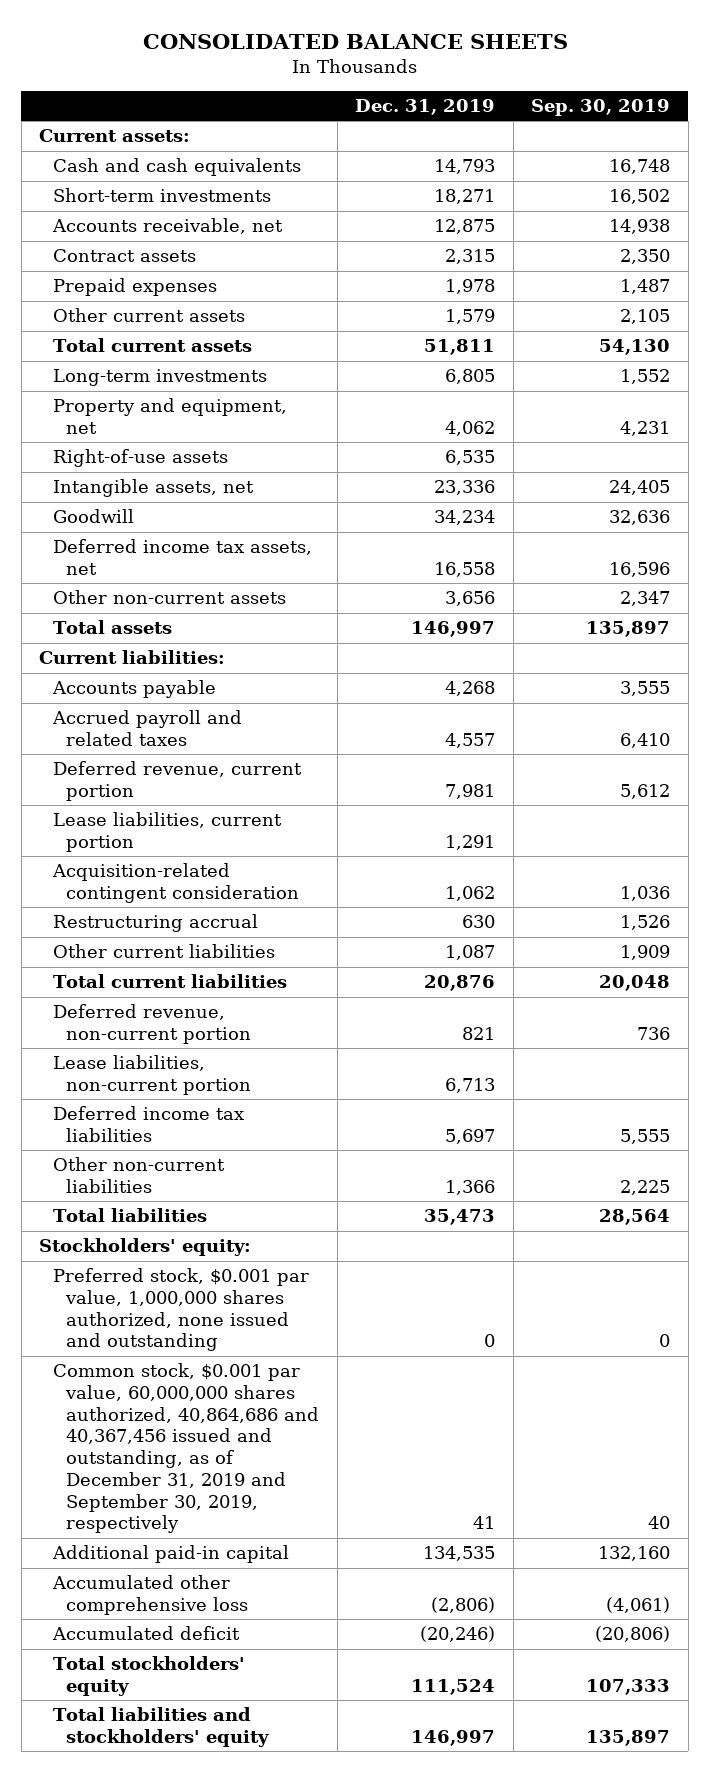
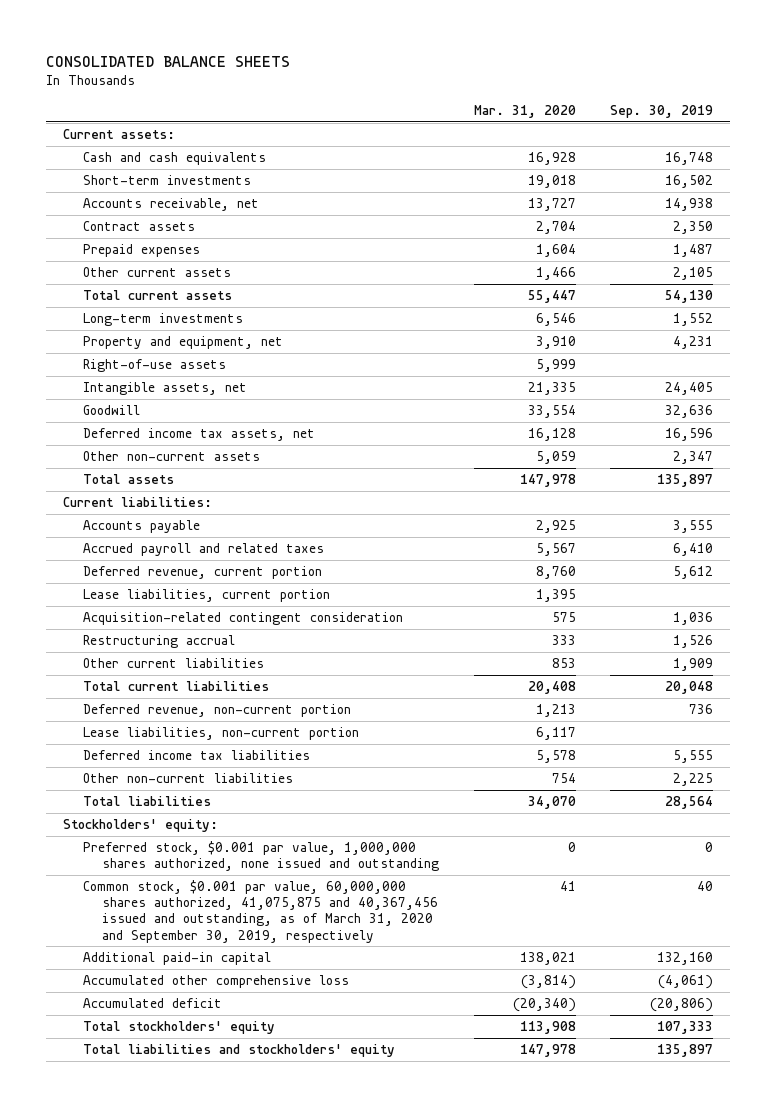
[355,99,496,116] Dec. 31, 2019 -> none
none -> [473,104,576,118] Mar. 31, 2020
[52,1363,320,1534] Common stock, $0.001 par value, 60,000,000 shares authorized, 40,864,686 and 40,367,456 issued and outstanding, as of December 31, 2019 and September 30, 2019, respectively -> [82,880,439,943] Common stock, $0.001 par value, 60,000,000 shares authorized, 41,075,875 and 40,367,456 issued and outstanding, as of March 31, 2020 and September 30, 2019, respectively

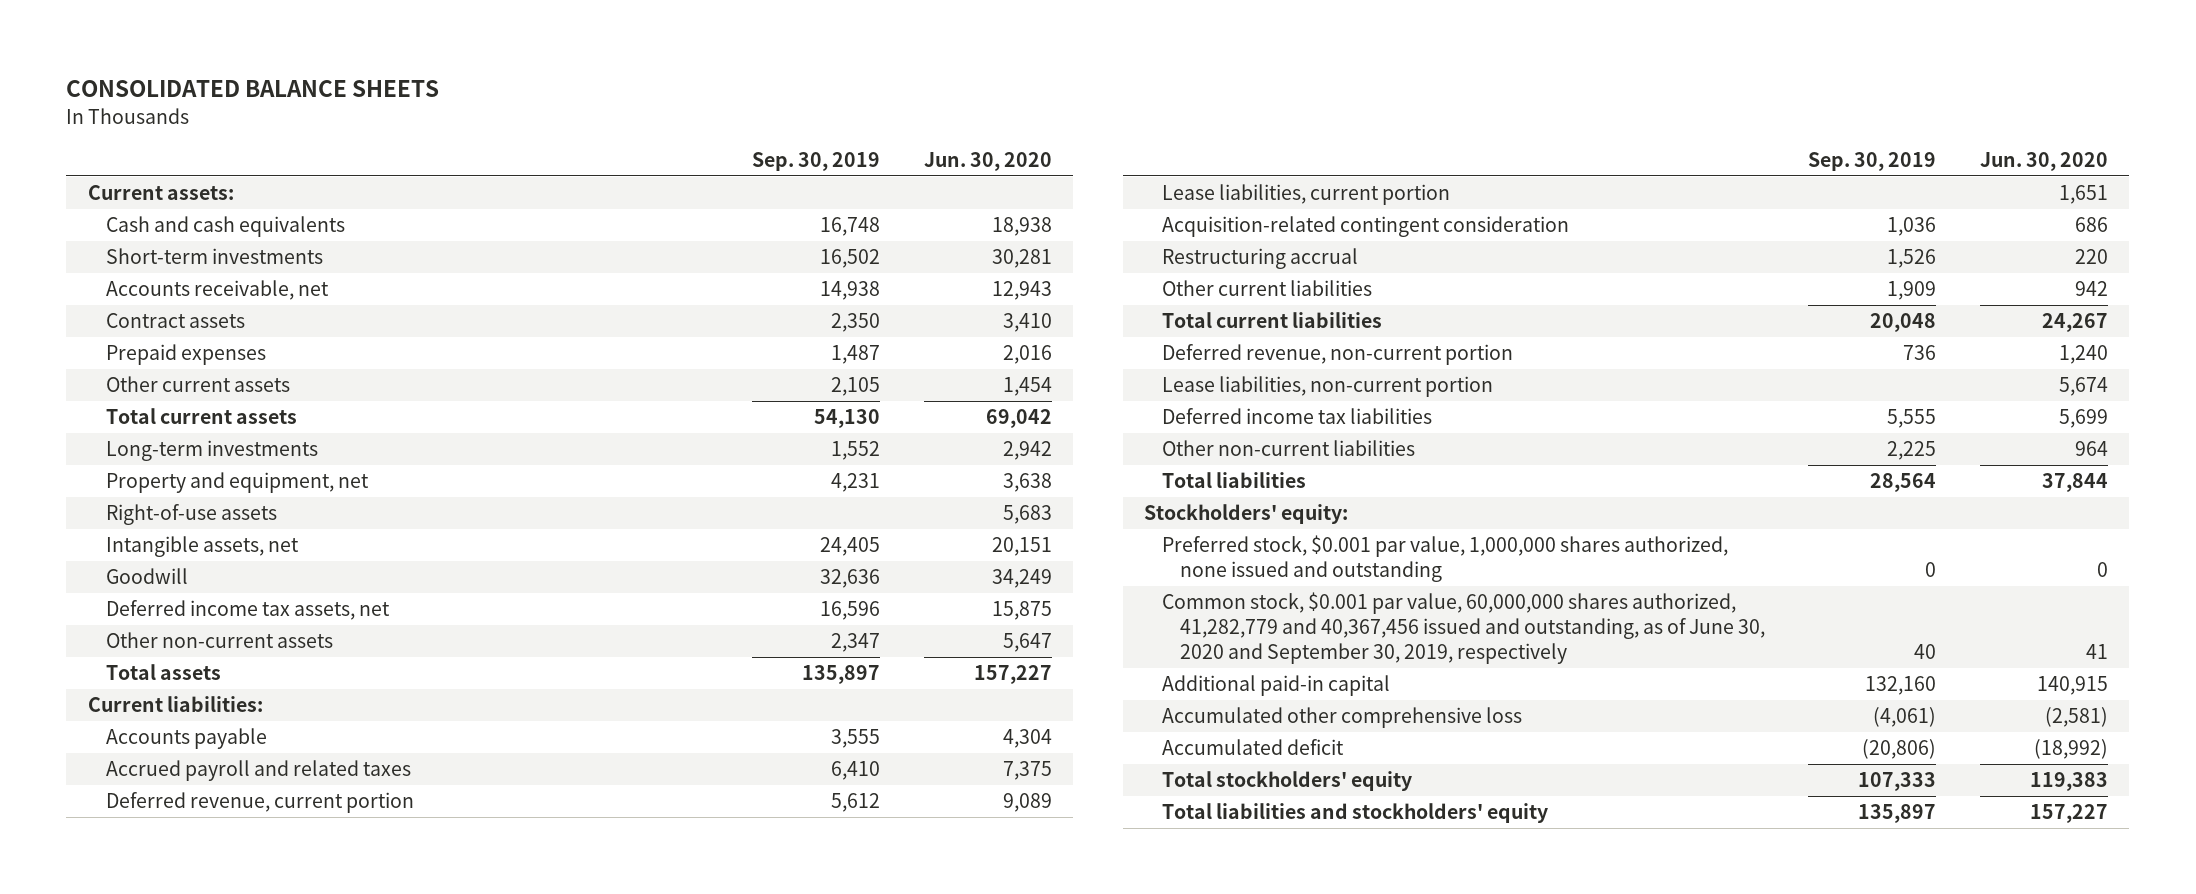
[473,104,576,118] Mar. 31, 2020 -> none
none -> [923,151,1052,171] Jun. 30, 2020
[82,880,439,943] Common stock, $0.001 par value, 60,000,000 shares authorized, 41,075,875 and 40,367,456 issued and outstanding, as of March 31, 2020 and September 30, 2019, respectively -> [1162,592,1766,665] Common stock, $0.001 par value, 60,000,000 shares authorized, 41,282,779 and 40,367,456 issued and outstanding, as of June 30, 2020 and September 30, 2019, respectively

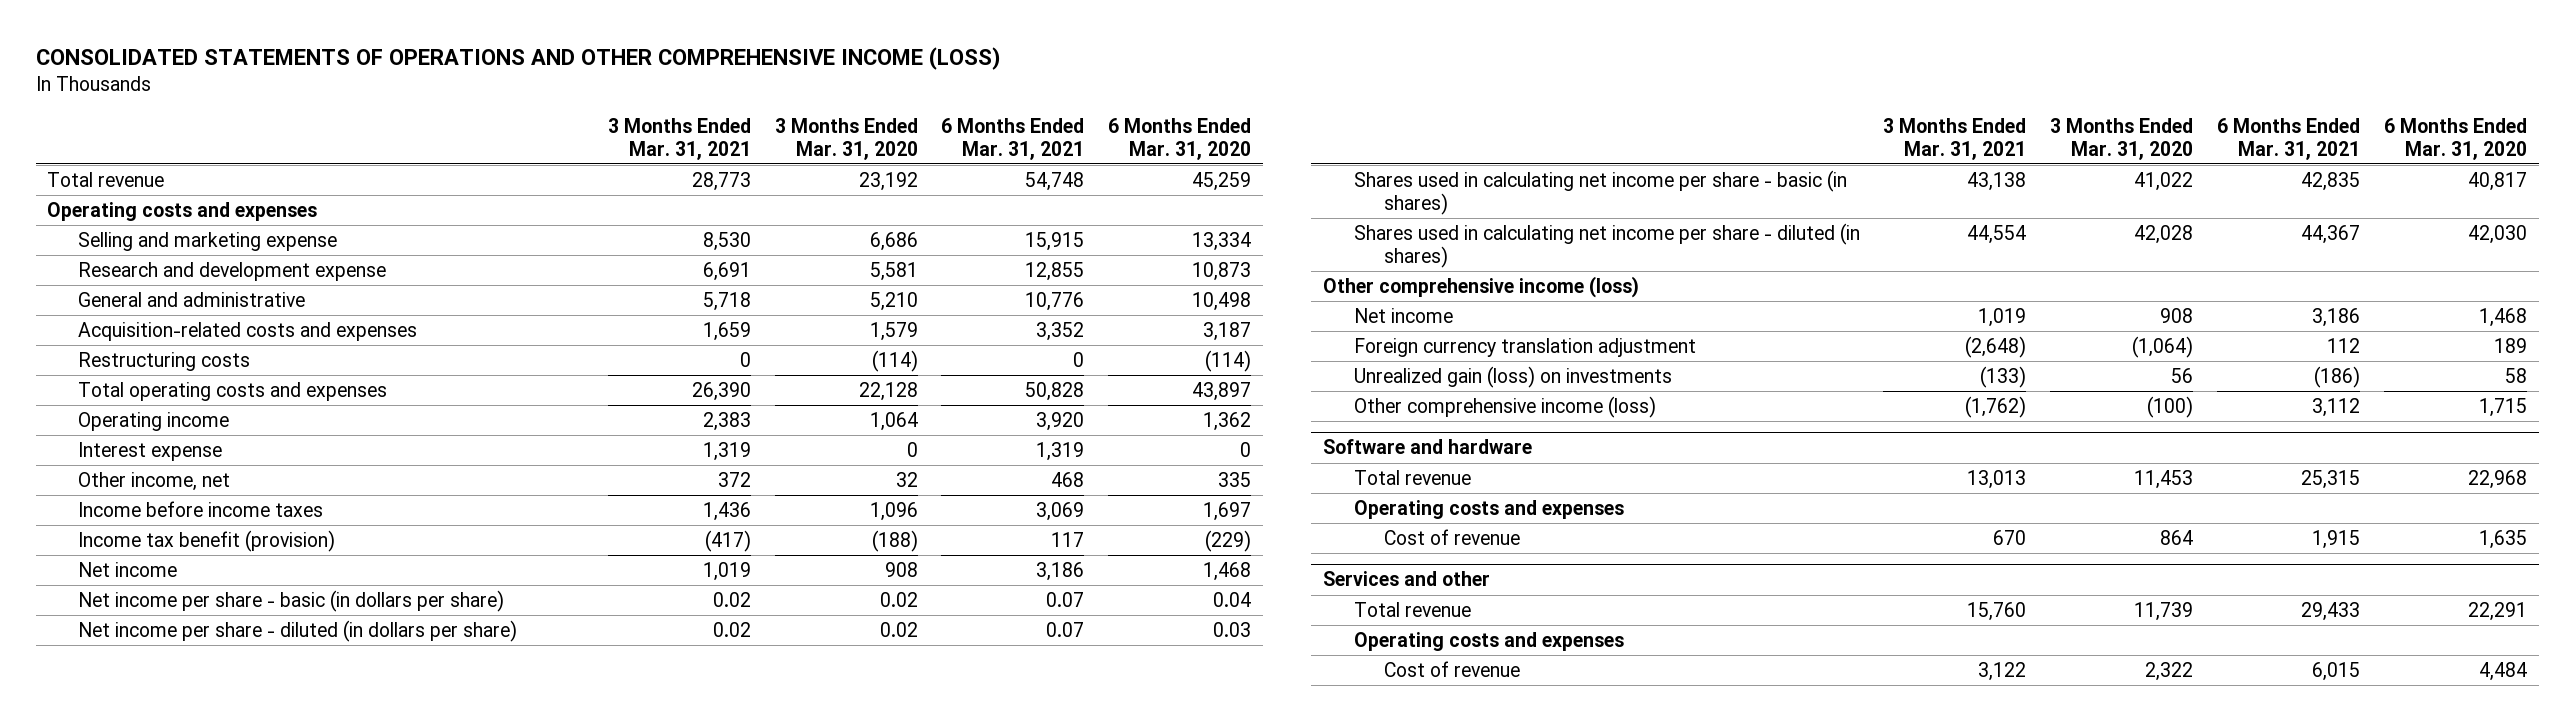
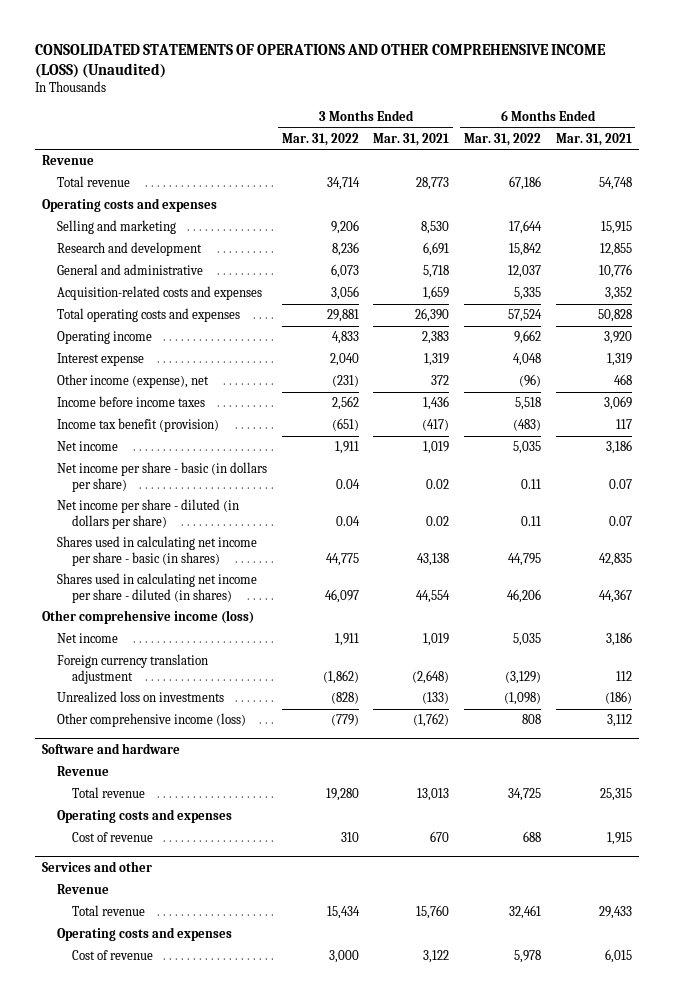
[35,47,1001,71] CONSOLIDATED STATEMENTS OF OPERATIONS AND OTHER COMPREHENSIVE INCOME (LOSS) -> [35,43,607,78] CONSOLIDATED STATEMENTS OF OPERATIONS AND OTHER COMPREHENSIVE INCOME (LOSS) (Unaudited)
[774,117,918,160] 3 Months Ended Mar. 31, 2020 -> none
[1108,117,1252,160] 6 Months Ended Mar. 31, 2020 -> none
none -> [281,132,359,146] Mar. 31, 2022
none -> [464,132,542,146] Mar. 31, 2022
none -> [42,155,95,166] Revenue
[78,231,338,251] Selling and marketing expense -> [57,220,177,235] Selling and marketing
[78,261,387,281] Research and development expense -> [57,242,203,257] Research and development
[78,351,251,371] Restructuring costs -> none
[78,471,231,491] Other income, net -> [57,374,210,389] Other income (expense), net
[1353,365,1672,388] Unrealized gain (loss) on investments -> [57,691,225,704] Unrealized loss on investments
none -> [57,766,110,777] Revenue
none -> [57,884,110,895] Revenue

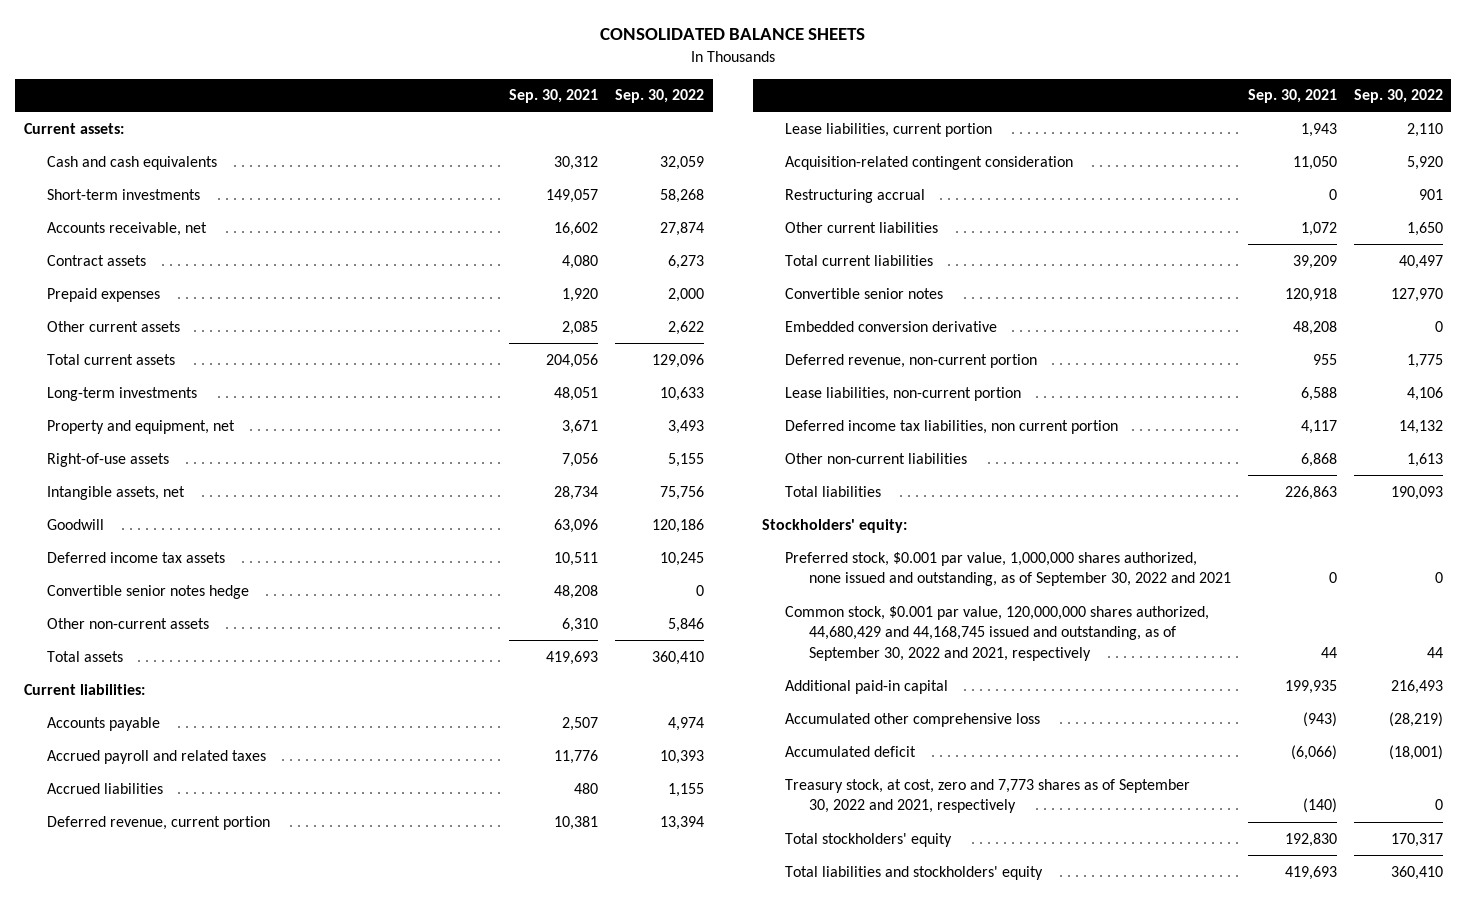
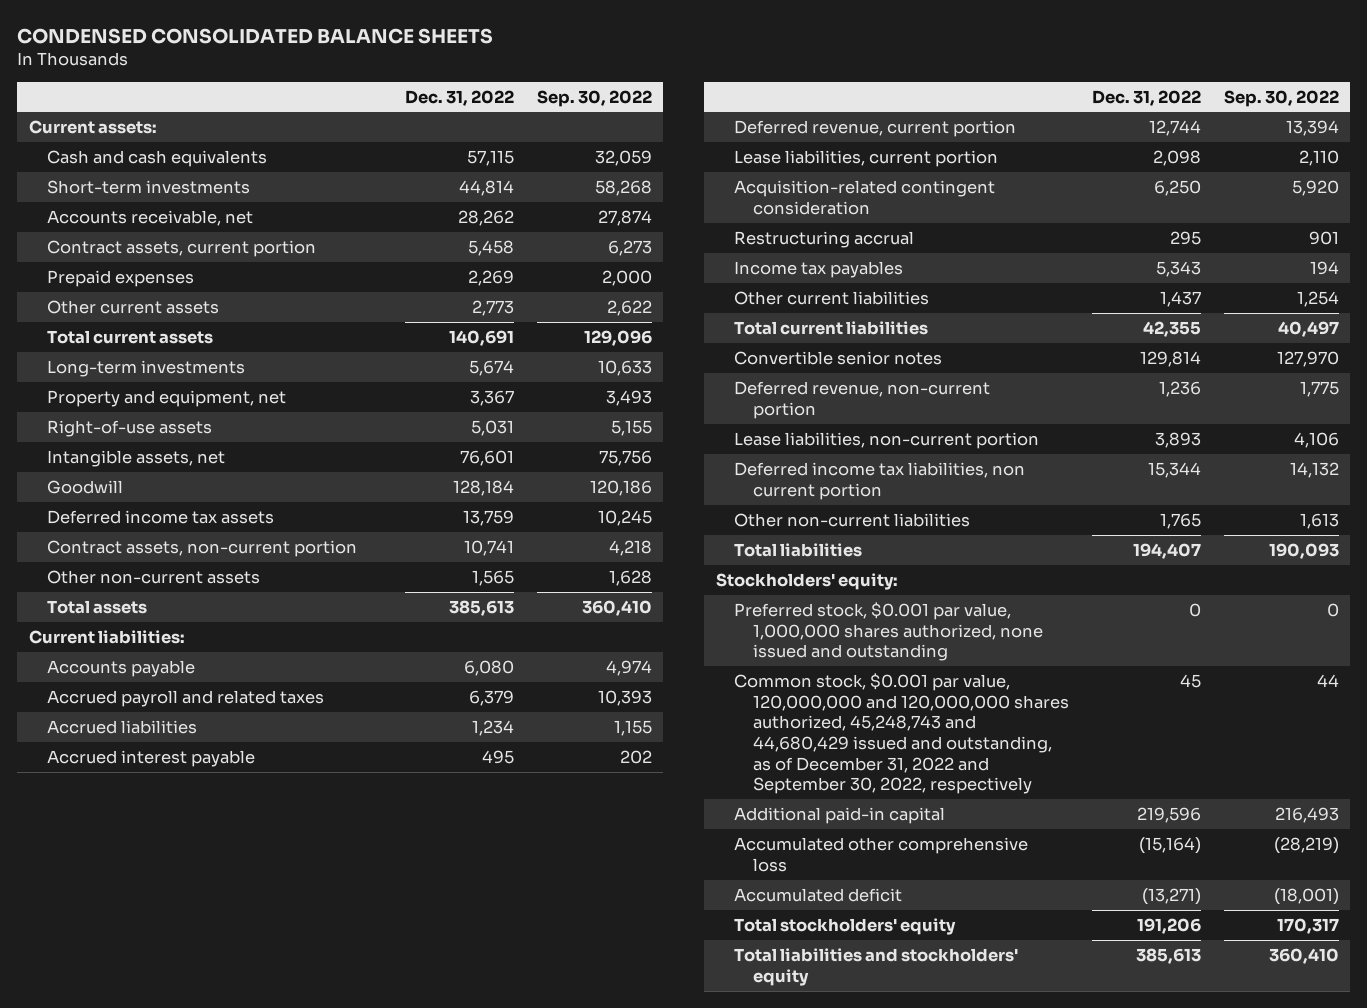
[600,28,866,41] CONSOLIDATED BALANCE SHEETS -> [17,27,494,44] CONDENSED CONSOLIDATED BALANCE SHEETS
[509,89,599,104] Sep. 30, 2021 -> none
none -> [404,89,514,106] Dec. 31, 2022
[47,254,147,266] Contract assets -> [47,239,317,257] Contract assets, current portion
[47,584,250,599] Convertible senior notes hedge -> none
none -> [47,539,358,557] Contract assets, non-current portion
[668,617,705,632] 5,846 -> [608,569,652,586] 1,628
none -> [47,749,256,767] Accrued interest payable
none -> [734,260,904,278] Income tax payables
[1406,221,1443,236] 1,650 -> [1296,290,1339,307] 1,254
[785,320,998,332] Embedded conversion derivative -> none
[785,551,1231,587] Preferred stock, $0.001 par value, 1,000,000 shares authorized, none issued and outstanding, as of September 30, 2022 and 2021 -> [734,601,1044,662] Preferred stock, $0.001 par value, 1,000,000 shares authorized, none issued and outstanding
[785,605,1210,662] Common stock, $0.001 par value, 120,000,000 shares authorized, 44,680,429 and 44,168,745 issued and outstanding, as of September 30, 2022 and 2021, respectively -> [734,672,1070,795] Common stock, $0.001 par value, 120,000,000 and 120,000,000 shares authorized, 45,248,743 and 44,680,429 issued and outstanding, as of December 31, 2022 and September 30, 2022, respectively
[785,778,1191,814] Treasury stock, at cost, zero and 7,773 shares as of September 30, 2022 and 2021, respectively -> none

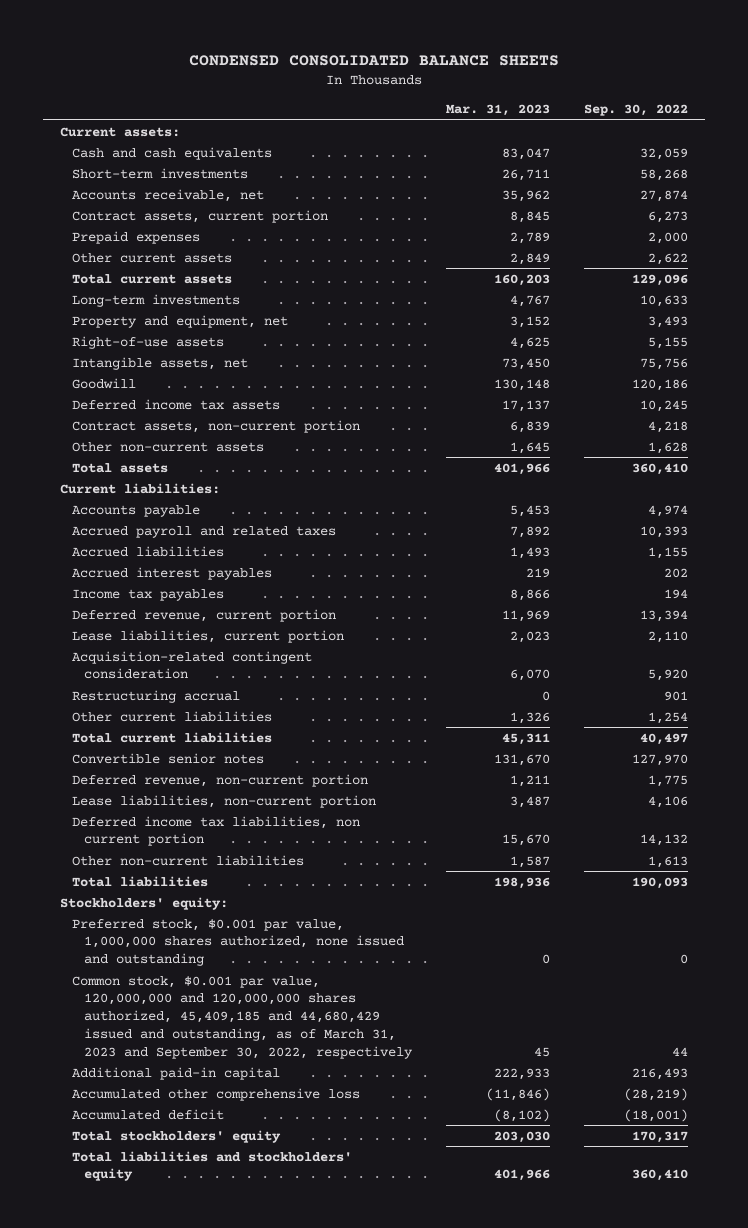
[404,89,514,106] Dec. 31, 2022 -> none
none -> [446,104,551,117] Mar. 31, 2023
[47,749,256,767] Accrued interest payable -> [72,566,273,580] Accrued interest payables
[734,260,904,278] Income tax payables -> [72,588,225,601] Income tax payables
[734,672,1070,795] Common stock, $0.001 par value, 120,000,000 and 120,000,000 shares authorized, 45,248,743 and 44,680,429 issued and outstanding, as of December 31, 2022 and September 30, 2022, respectively -> [72,975,414,1059] Common stock, $0.001 par value, 120,000,000 and 120,000,000 shares authorized, 45,409,185 and 44,680,429 issued and outstanding, as of March 31, 2023 and September 30, 2022, respectively

